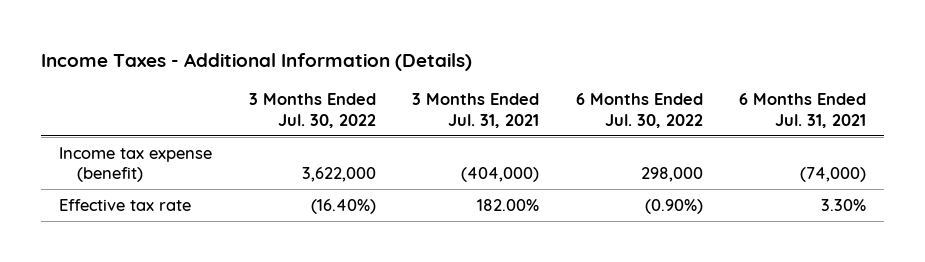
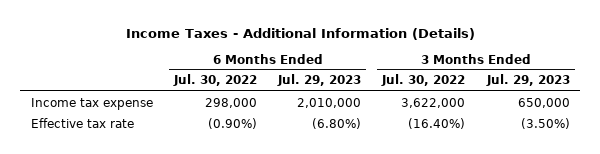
[412,93,540,128] 3 Months Ended Jul. 31, 2021 -> none
[739,93,867,128] 6 Months Ended Jul. 31, 2021 -> none
none -> [277,74,362,87] Jul. 29, 2023
none -> [485,74,570,87] Jul. 29, 2023
[59,146,213,183] Income tax expense (benefit) -> [30,97,153,110] Income tax expense

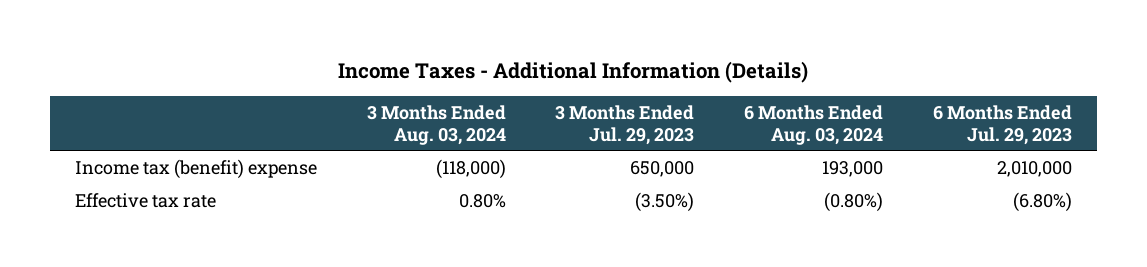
[172,74,257,87] Jul. 30, 2022 -> none
[381,74,466,87] Jul. 30, 2022 -> none
none -> [366,104,506,145] 3 Months Ended Aug. 03, 2024
none -> [744,104,884,145] 6 Months Ended Aug. 03, 2024
[30,97,153,110] Income tax expense -> [75,158,318,179] Income tax (benefit) expense

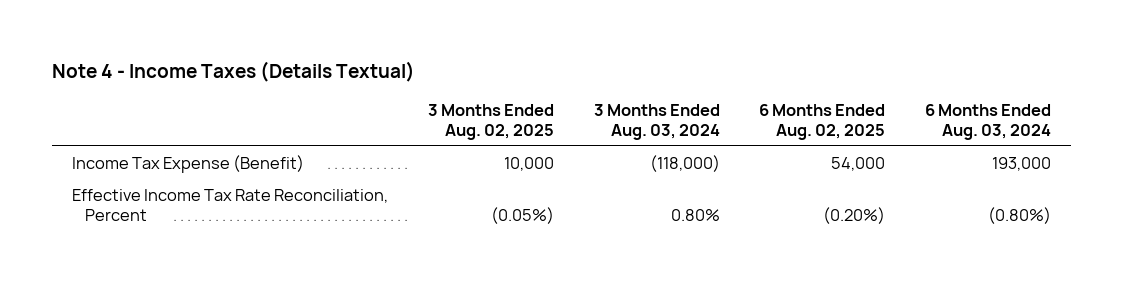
[338,61,809,84] Income Taxes - Additional Information (Details) -> [52,60,416,82] Note 4 - Income Taxes (Details Textual)
[555,104,695,145] 3 Months Ended Jul. 29, 2023 -> none
[932,104,1072,145] 6 Months Ended Jul. 29, 2023 -> none
none -> [427,104,554,141] 3 Months Ended Aug. 02, 2025
none -> [759,104,886,141] 6 Months Ended Aug. 02, 2025
[75,158,318,179] Income tax (benefit) expense -> [72,154,305,173] Income Tax Expense (Benefit)
[75,192,217,208] Effective tax rate -> [72,188,389,221] Effective Income Tax Rate Reconciliation, Percent

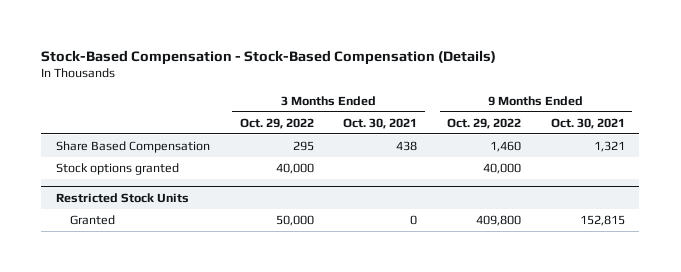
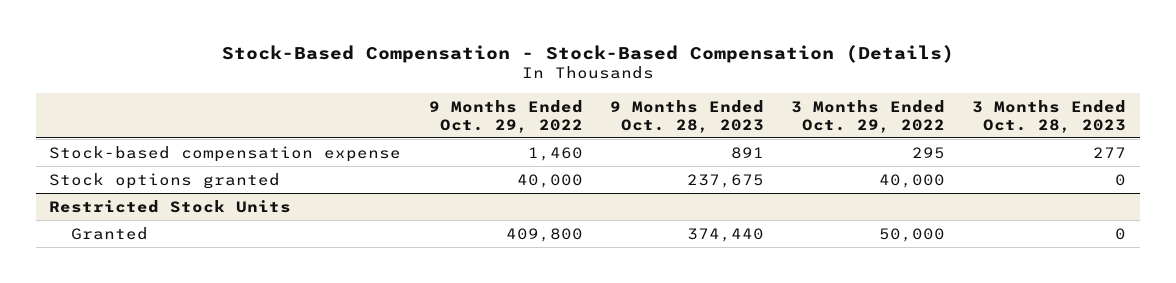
[343,117,418,129] Oct. 30, 2021 -> none
[550,117,625,129] Oct. 30, 2021 -> none
none -> [609,99,764,133] 9 Months Ended Oct. 28, 2023
none -> [972,99,1127,133] 3 Months Ended Oct. 28, 2023
[56,141,211,154] Share Based Compensation -> [49,145,402,162] Stock-based compensation expense

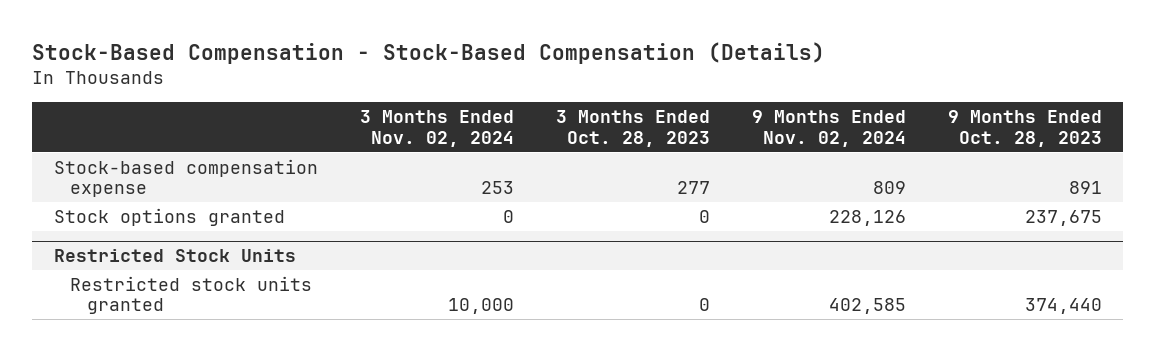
[428,99,583,133] 9 Months Ended Oct. 29, 2022 -> none
[791,99,946,133] 3 Months Ended Oct. 29, 2022 -> none
none -> [359,110,514,147] 3 Months Ended Nov. 02, 2024
none -> [751,110,906,147] 9 Months Ended Nov. 02, 2024
[70,226,148,240] Granted -> [70,275,313,315] Restricted stock units granted

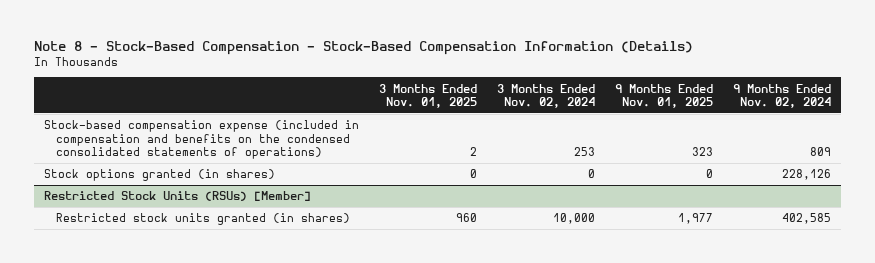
[32,42,826,65] Stock-Based Compensation - Stock-Based Compensation (Details) -> [34,41,694,56] Note 8 - Stock-Based Compensation - Stock-Based Compensation Information (Details)
[555,110,710,147] 3 Months Ended Oct. 28, 2023 -> none
[948,110,1103,147] 9 Months Ended Oct. 28, 2023 -> none
none -> [379,83,478,109] 3 Months Ended Nov. 01, 2025
none -> [615,83,714,109] 9 Months Ended Nov. 01, 2025
[53,158,318,198] Stock-based compensation expense -> [44,120,360,160] Stock-based compensation expense (included in compensation and benefits on the condensed consolidated statements of operations)
[53,207,285,226] Stock options granted -> [44,169,276,182] Stock options granted (in shares)
[53,249,296,263] Restricted Stock Units -> [44,191,312,202] Restricted Stock Units (RSUs) [Member]
[70,275,313,315] Restricted stock units granted -> [55,213,350,226] Restricted stock units granted (in shares)

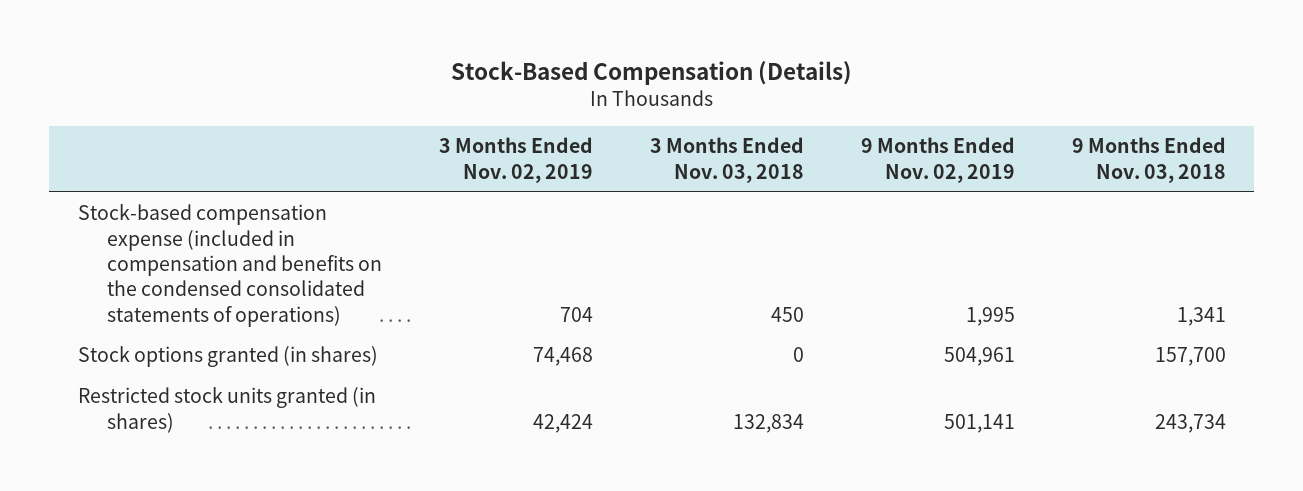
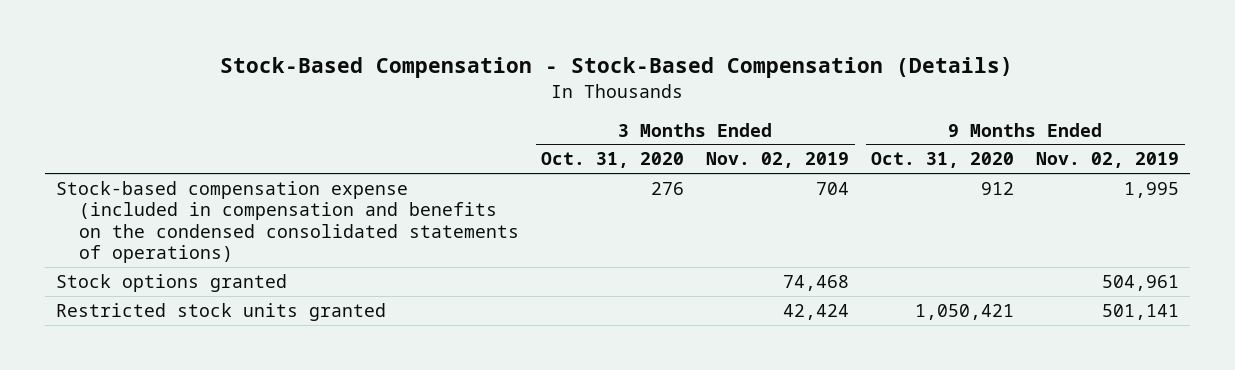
[450,60,852,85] Stock-Based Compensation (Details) -> [220,57,1014,79] Stock-Based Compensation - Stock-Based Compensation (Details)
[650,137,805,183] 3 Months Ended Nov. 03, 2018 -> none
[1071,137,1226,183] 9 Months Ended Nov. 03, 2018 -> none
none -> [541,152,685,169] Oct. 31, 2020
none -> [871,152,1015,169] Oct. 31, 2020
[77,346,378,368] Stock options granted (in shares) -> [55,273,287,292] Stock options granted
[77,387,376,433] Restricted stock units granted (in shares) -> [55,302,386,321] Restricted stock units granted

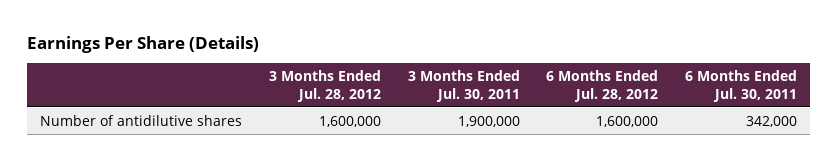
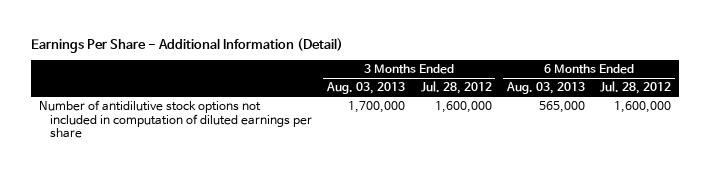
[26,35,259,53] Earnings Per Share (Details) -> [31,37,344,53] Earnings Per Share - Additional Information (Detail)
[407,70,520,102] 3 Months Ended Jul. 30, 2011 -> none
[684,70,797,102] 6 Months Ended Jul. 30, 2011 -> none
none -> [326,82,406,95] Aug. 03, 2013
none -> [505,82,585,95] Aug. 03, 2013
[40,115,243,127] Number of antidilutive shares -> [38,100,312,139] Number of antidilutive stock options not included in computation of diluted earnings per share

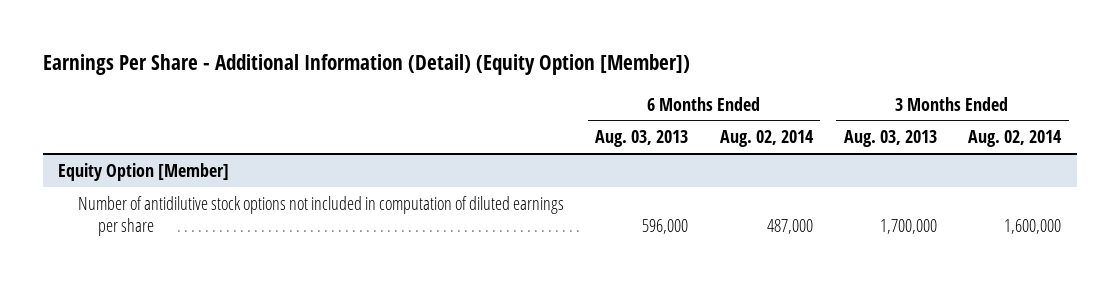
[31,37,344,53] Earnings Per Share - Additional Information (Detail) -> [42,54,690,76] Earnings Per Share - Additional Information (Detail) (Equity Option [Member])
[420,81,492,95] Jul. 28, 2012 -> none
[600,81,672,95] Jul. 28, 2012 -> none
none -> [719,130,814,148] Aug. 02, 2014
none -> [968,130,1063,148] Aug. 02, 2014
none -> [58,162,230,181] Equity Option [Member]
[538,101,585,114] 565,000 -> [642,219,689,235] 596,000

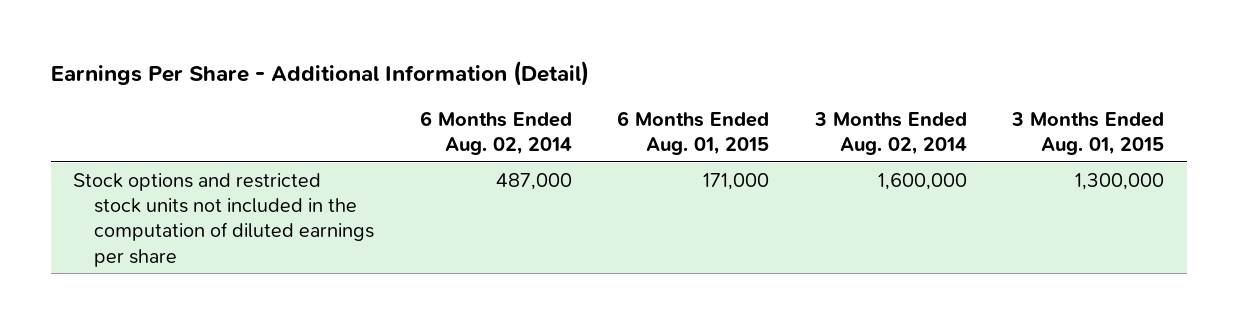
[42,54,690,76] Earnings Per Share - Additional Information (Detail) (Equity Option [Member]) -> [50,61,589,87] Earnings Per Share - Additional Information (Detail)
[595,130,689,148] Aug. 03, 2013 -> none
[843,130,937,148] Aug. 03, 2013 -> none
none -> [617,110,770,155] 6 Months Ended Aug. 01, 2015
none -> [1011,111,1165,155] 3 Months Ended Aug. 01, 2015
[58,162,230,181] Equity Option [Member] -> none
[78,195,565,237] Number of antidilutive stock options not included in computation of diluted earnings per share -> [73,173,375,267] Stock options and restricted stock units not included in the computation of diluted earnings per share

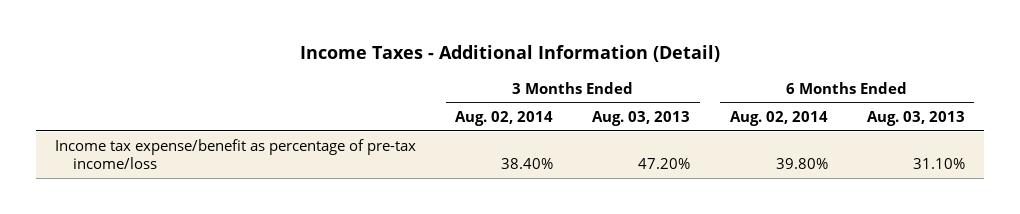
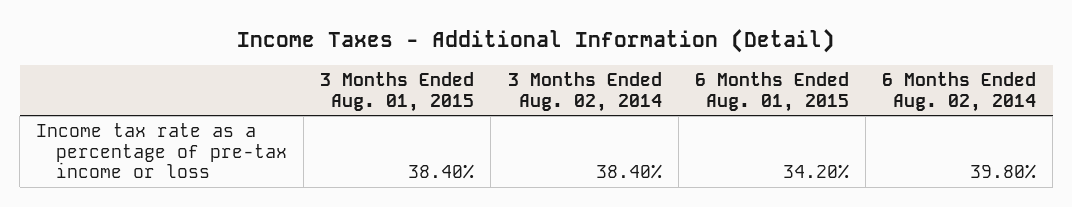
[592,110,691,126] Aug. 03, 2013 -> none
[866,110,965,126] Aug. 03, 2013 -> none
none -> [320,71,475,112] 3 Months Ended Aug. 01, 2015
none -> [694,71,849,112] 6 Months Ended Aug. 01, 2015
[55,139,417,169] Income tax expense/benefit as percentage of pre-tax income/loss -> [36,123,287,179] Income tax rate as a percentage of pre-tax income or loss

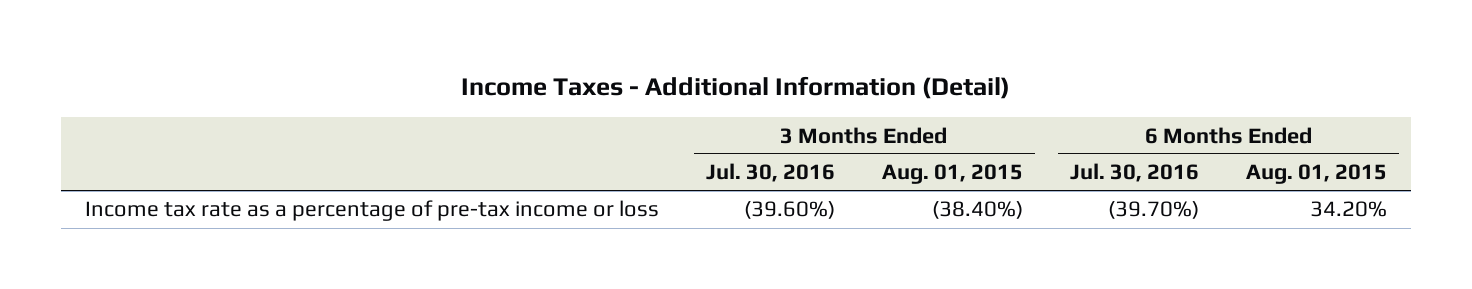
[507,71,662,112] 3 Months Ended Aug. 02, 2014 -> none
[882,71,1037,112] 6 Months Ended Aug. 02, 2014 -> none
none -> [705,163,835,183] Jul. 30, 2016
none -> [1070,163,1200,183] Jul. 30, 2016
[408,164,475,180] 38.40% -> [931,201,1023,220] (38.40%)

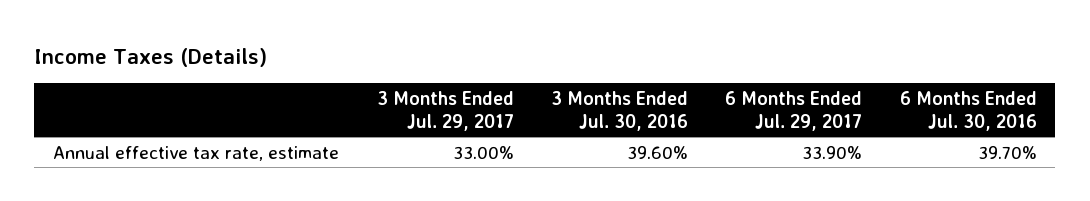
[460,76,1010,100] Income Taxes - Additional Information (Detail) -> [34,48,268,68] Income Taxes (Details)
[881,164,1023,185] Aug. 01, 2015 -> none
[1246,164,1388,185] Aug. 01, 2015 -> none
none -> [376,90,514,131] 3 Months Ended Jul. 29, 2017
none -> [725,90,863,131] 6 Months Ended Jul. 29, 2017
[84,200,659,222] Income tax rate as a percentage of pre-tax income or loss -> none
none -> [53,145,340,161] Annual effective tax rate, estimate

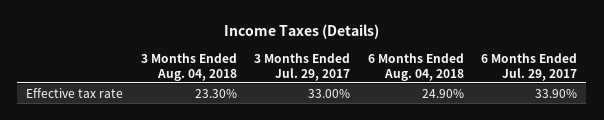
[550,90,688,131] 3 Months Ended Jul. 30, 2016 -> none
[899,90,1037,131] 6 Months Ended Jul. 30, 2016 -> none
none -> [140,52,237,81] 3 Months Ended Aug. 04, 2018
none -> [367,52,464,81] 6 Months Ended Aug. 04, 2018
[53,145,340,161] Annual effective tax rate, estimate -> [26,88,124,99] Effective tax rate

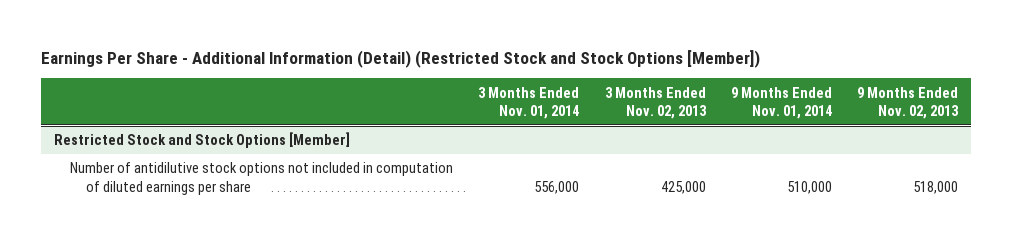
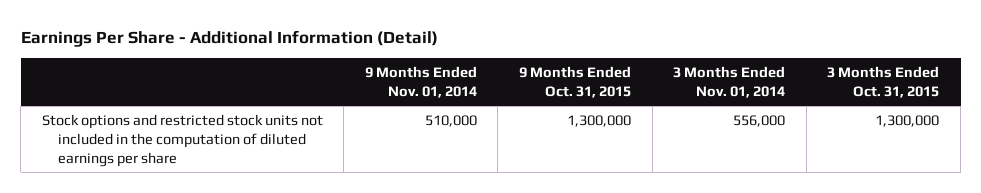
[40,49,760,68] Earnings Per Share - Additional Information (Detail) (Restricted Stock and Stock Options [Member]) -> [20,30,438,48] Earnings Per Share - Additional Information (Detail)
[604,86,707,120] 3 Months Ended Nov. 02, 2013 -> none
[857,86,960,120] 9 Months Ended Nov. 02, 2013 -> none
none -> [519,65,632,98] 9 Months Ended Oct. 31, 2015
none -> [827,65,940,98] 3 Months Ended Oct. 31, 2015
[53,132,350,149] Restricted Stock and Stock Options [Member] -> none
[69,162,453,195] Number of antidilutive stock options not included in computation of diluted earnings per share -> [41,113,323,167] Stock options and restricted stock units not included in the computation of diluted earnings per share

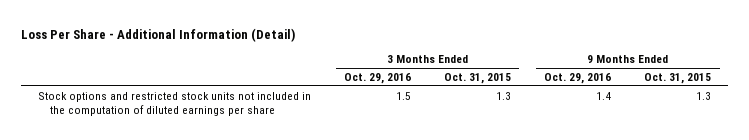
[20,30,438,48] Earnings Per Share - Additional Information (Detail) -> [21,27,296,42] Loss Per Share - Additional Information (Detail)
[364,65,477,98] 9 Months Ended Nov. 01, 2014 -> none
[673,65,786,98] 3 Months Ended Nov. 01, 2014 -> none
none -> [343,73,411,85] Oct. 29, 2016
none -> [544,73,612,85] Oct. 29, 2016
[567,114,632,127] 1,300,000 -> [696,91,712,100] 1.3
[875,114,940,127] 1,300,000 -> [496,91,512,100] 1.3

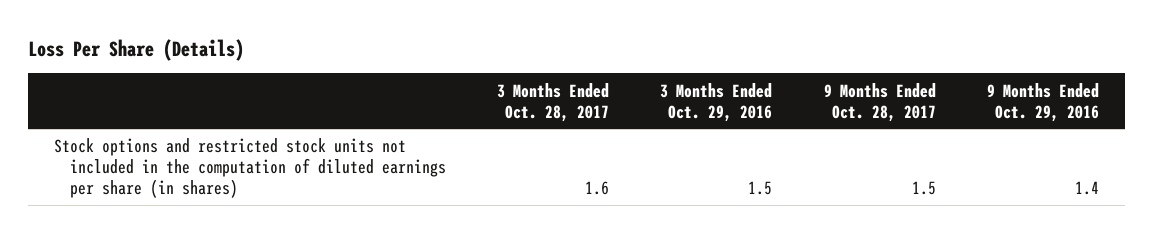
[21,27,296,42] Loss Per Share - Additional Information (Detail) -> [28,38,245,61] Loss Per Share (Details)
[444,73,512,85] Oct. 31, 2015 -> none
[644,73,712,85] Oct. 31, 2015 -> none
none -> [496,82,609,122] 3 Months Ended Oct. 28, 2017
none -> [823,82,936,122] 9 Months Ended Oct. 28, 2017
[37,91,311,117] Stock options and restricted stock units not included in the computation of diluted earnings per share -> [54,138,446,199] Stock options and restricted stock units not included in the computation of diluted earnings per share (in shares)

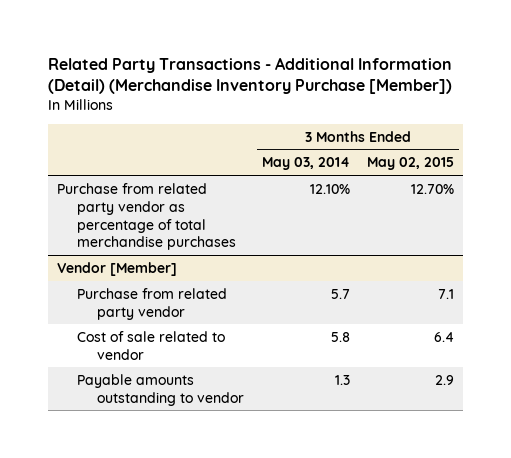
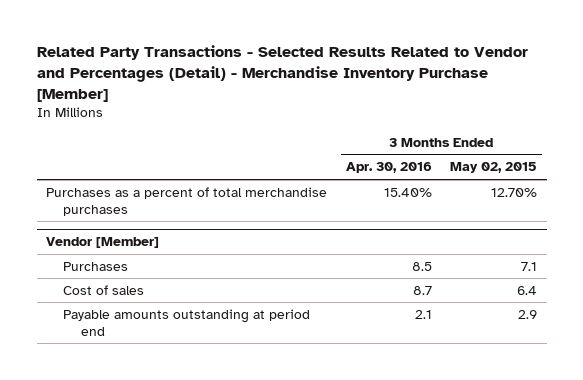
[47,56,452,95] Related Party Transactions - Additional Information (Detail) (Merchandise Inventory Purchase [Member]) -> [36,45,528,102] Related Party Transactions - Selected Results Related to Vendor and Percentages (Detail) - Merchandise Inventory Purchase [Member]
[261,157,350,171] May 03, 2014 -> none
none -> [345,162,432,174] Apr. 30, 2016
[56,182,236,251] Purchase from related party vendor as percentage of total merchandise purchases -> [46,186,328,216] Purchases as a percent of total merchandise purchases
[76,287,227,320] Purchase from related party vendor -> [63,261,129,271] Purchases
[76,330,225,360] Cost of sale related to vendor -> [63,284,145,295] Cost of sales
[76,373,245,406] Payable amounts outstanding to vendor -> [63,308,311,336] Payable amounts outstanding at period end

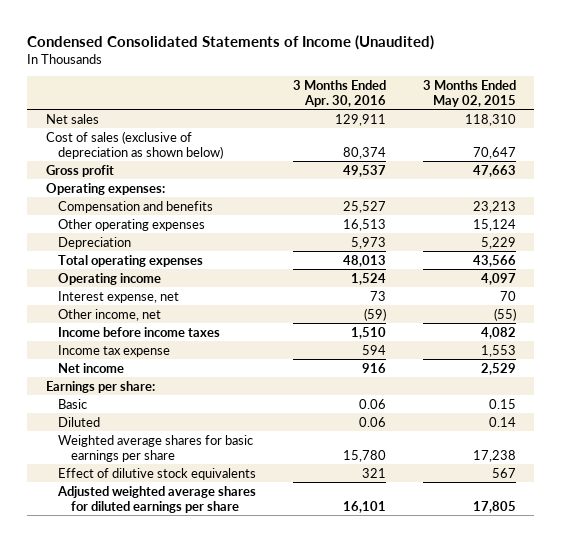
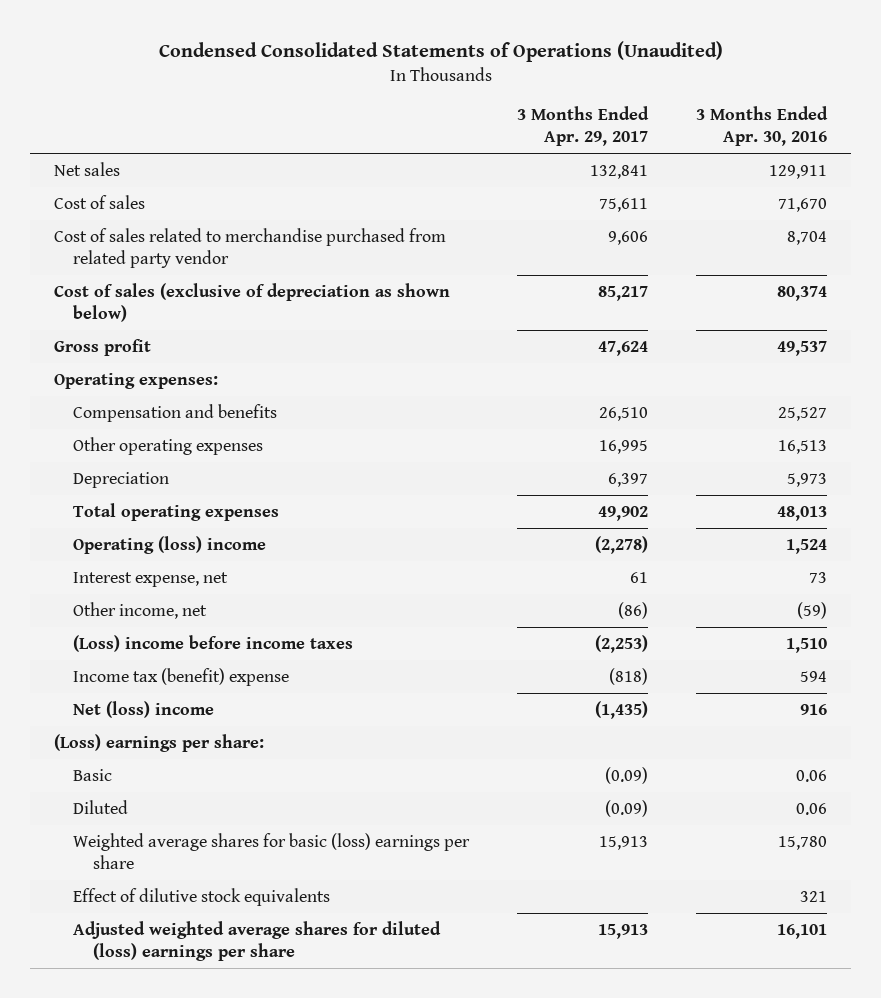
[27,34,435,50] Condensed Consolidated Statements of Income (Unaudited) -> [158,41,723,63] Condensed Consolidated Statements of Operations (Unaudited)
[422,79,516,107] 3 Months Ended May 02, 2015 -> none
none -> [517,106,650,147] 3 Months Ended Apr. 29, 2017
none -> [54,194,146,209] Cost of sales
none -> [54,227,447,268] Cost of sales related to merchandise purchased from related party vendor
[58,272,162,285] Operating income -> [73,535,267,554] Operating (loss) income
[58,326,221,337] Income before income taxes -> [73,634,354,652] (Loss) income before income taxes
[58,344,171,357] Income tax expense -> [73,667,290,686] Income tax (benefit) expense
[58,362,125,373] Net income -> [73,700,215,718] Net (loss) income
[45,380,155,393] Earnings per share: -> [54,733,265,752] (Loss) earnings per share:
[58,434,254,462] Weighted average shares for basic earnings per share -> [73,832,471,869] Weighted average shares for basic (loss) earnings per share
[57,485,257,513] Adjusted weighted average shares for diluted earnings per share -> [73,920,442,961] Adjusted weighted average shares for diluted (loss) earnings per share

